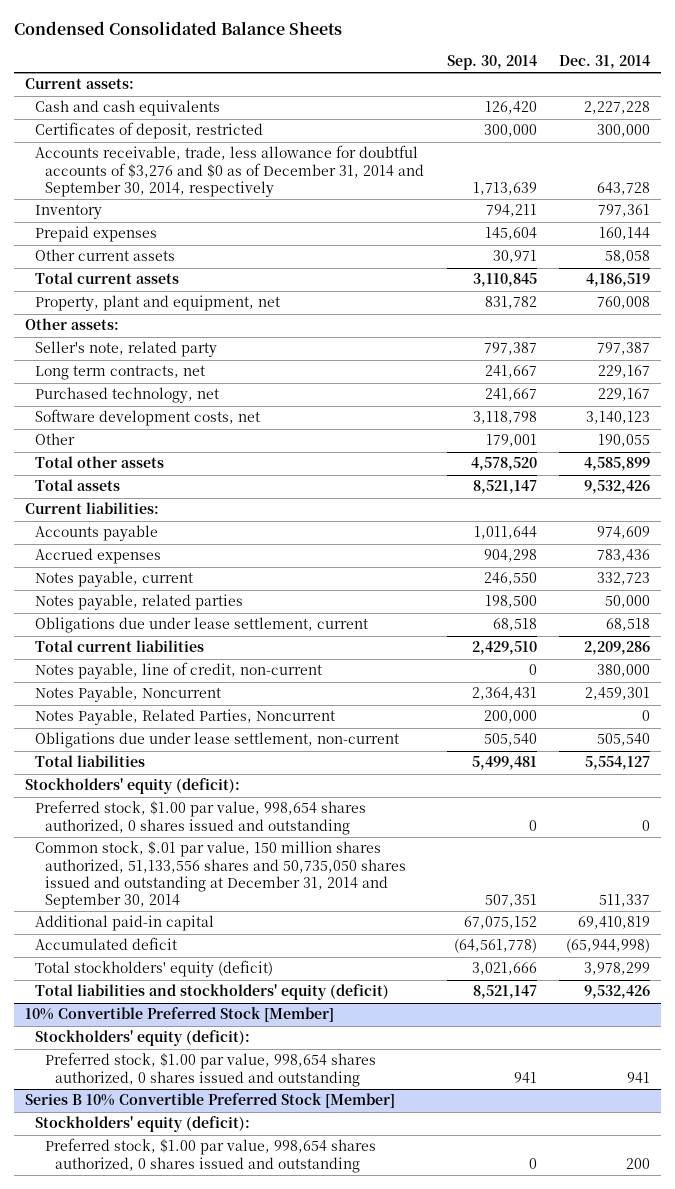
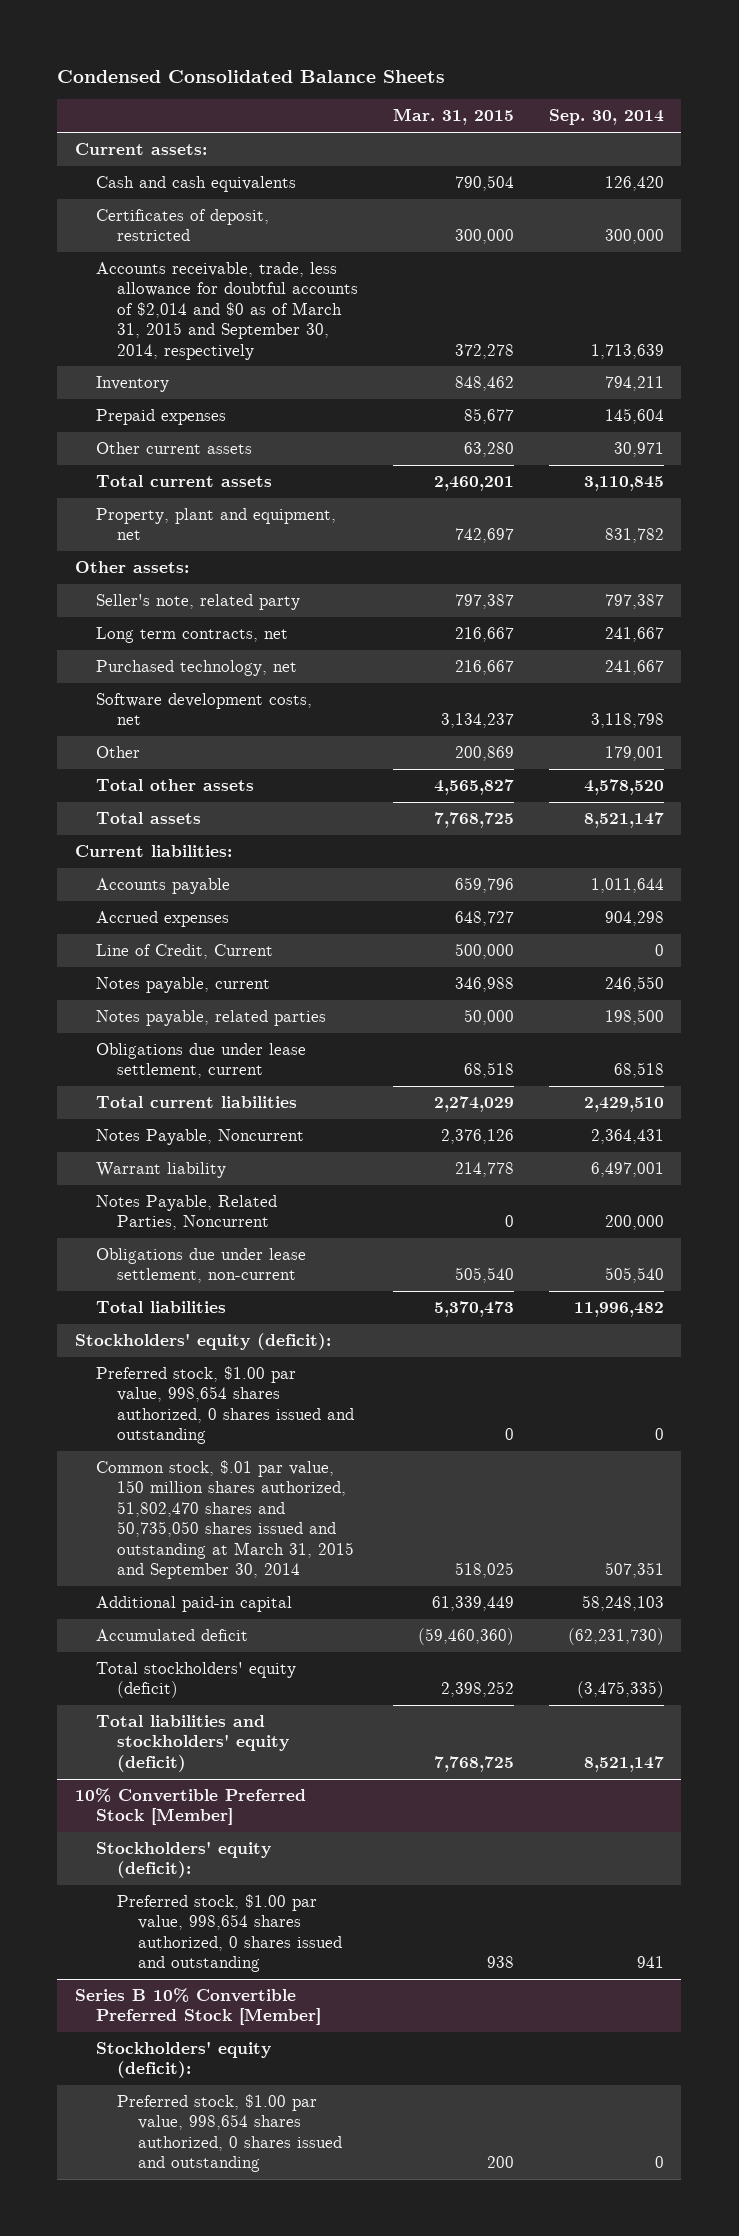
[558,54,650,69] Dec. 31, 2014 -> none
none -> [392,108,514,126] Mar. 31, 2015
[34,145,425,197] Accounts receivable, trade, less allowance for doubtful accounts of $3,276 and $0 as of December 31, 2014 and September 30, 2014, respectively -> [95,262,358,360] Accounts receivable, trade, less allowance for doubtful accounts of $2,014 and $0 as of March 31, 2015 and September 30, 2014, respectively
none -> [95,944,273,960] Line of Credit, Current
[34,662,322,680] Notes payable, line of credit, non-current -> none
none -> [95,1162,226,1179] Warrant liability
[471,756,537,771] 5,499,481 -> [573,1302,664,1318] 11,996,482
[34,841,407,909] Common stock, $.01 par value, 150 million shares authorized, 51,133,556 shares and 50,735,050 shares issued and outstanding at December 31, 2014 and September 30, 2014 -> [95,1460,354,1580] Common stock, $.01 par value, 150 million shares authorized, 51,802,470 shares and 50,735,050 shares issued and outstanding at March 31, 2015 and September 30, 2014
[463,916,537,930] 67,075,152 -> [581,1595,664,1612] 58,248,103
[453,938,537,954] (64,561,778) -> [567,1628,664,1646] (62,231,730)
[471,962,537,976] 3,021,666 -> [576,1681,664,1699] (3,475,335)

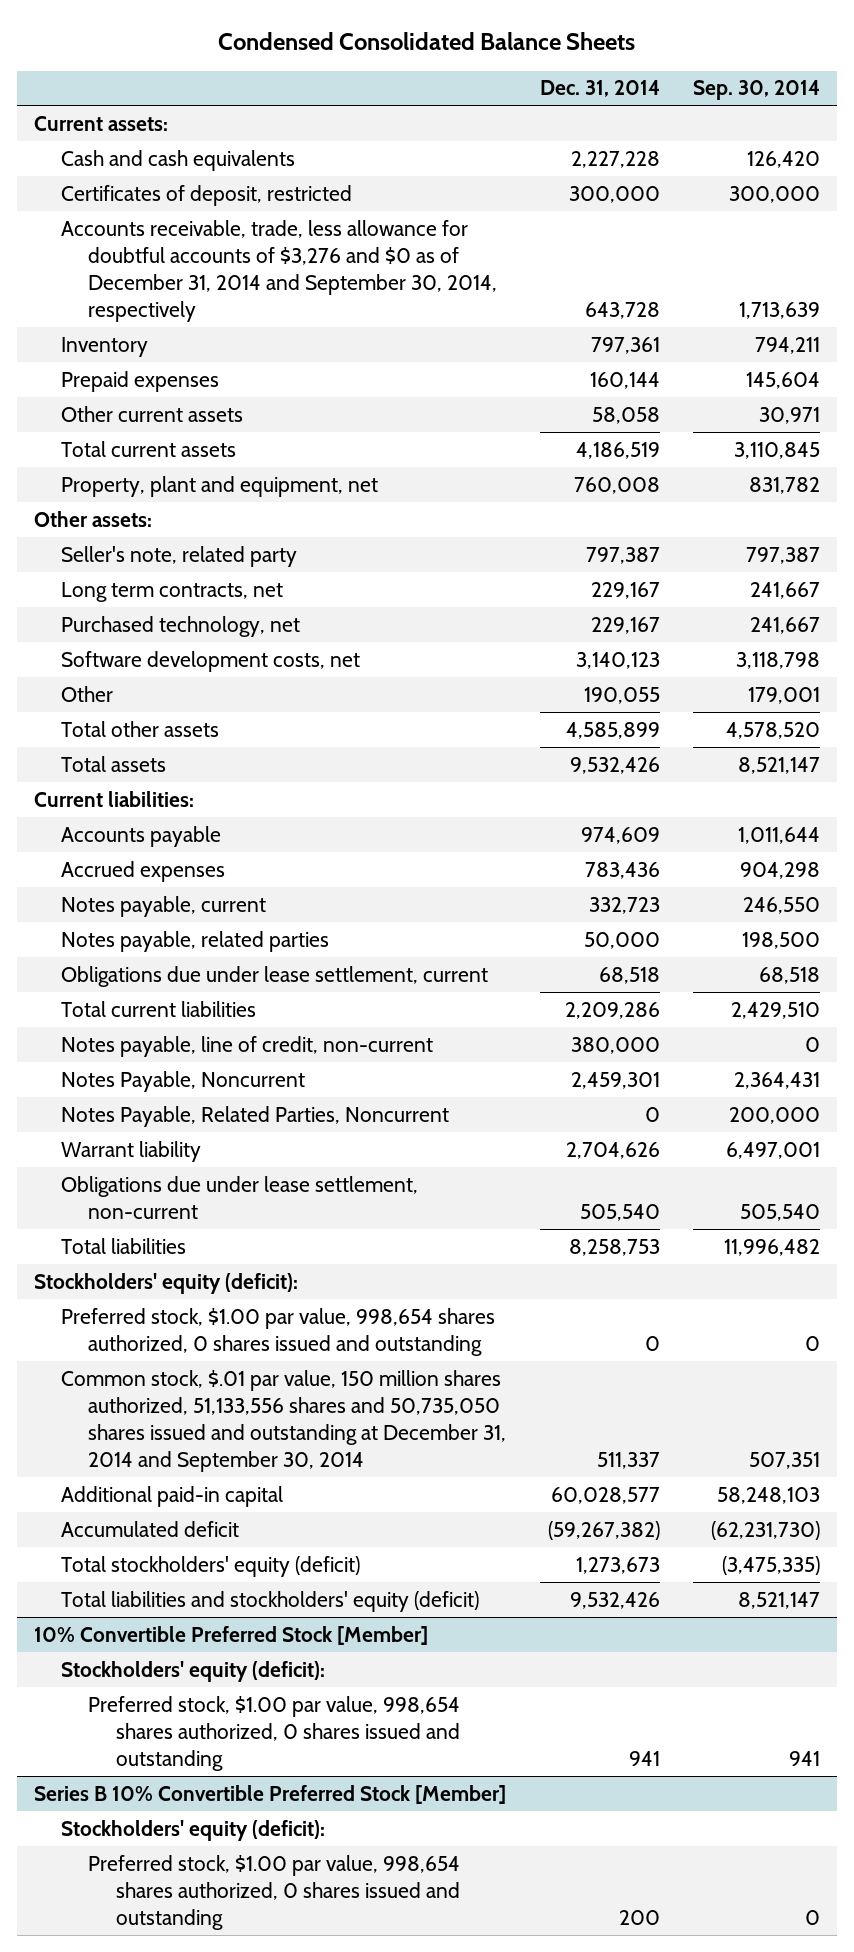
[392,108,514,126] Mar. 31, 2015 -> none
none -> [539,80,660,98] Dec. 31, 2014
[95,262,358,360] Accounts receivable, trade, less allowance for doubtful accounts of $2,014 and $0 as of March 31, 2015 and September 30, 2014, respectively -> [61,219,498,322] Accounts receivable, trade, less allowance for doubtful accounts of $3,276 and $0 as of December 31, 2014 and September 30, 2014, respectively
[95,944,273,960] Line of Credit, Current -> none
none -> [61,1035,434,1057] Notes payable, line of credit, non-current
[95,1162,226,1179] Warrant liability -> [61,1140,202,1162] Warrant liability
[95,1460,354,1580] Common stock, $.01 par value, 150 million shares authorized, 51,802,470 shares and 50,735,050 shares issued and outstanding at March 31, 2015 and September 30, 2014 -> [61,1369,507,1472] Common stock, $.01 par value, 150 million shares authorized, 51,133,556 shares and 50,735,050 shares issued and outstanding at December 31, 2014 and September 30, 2014

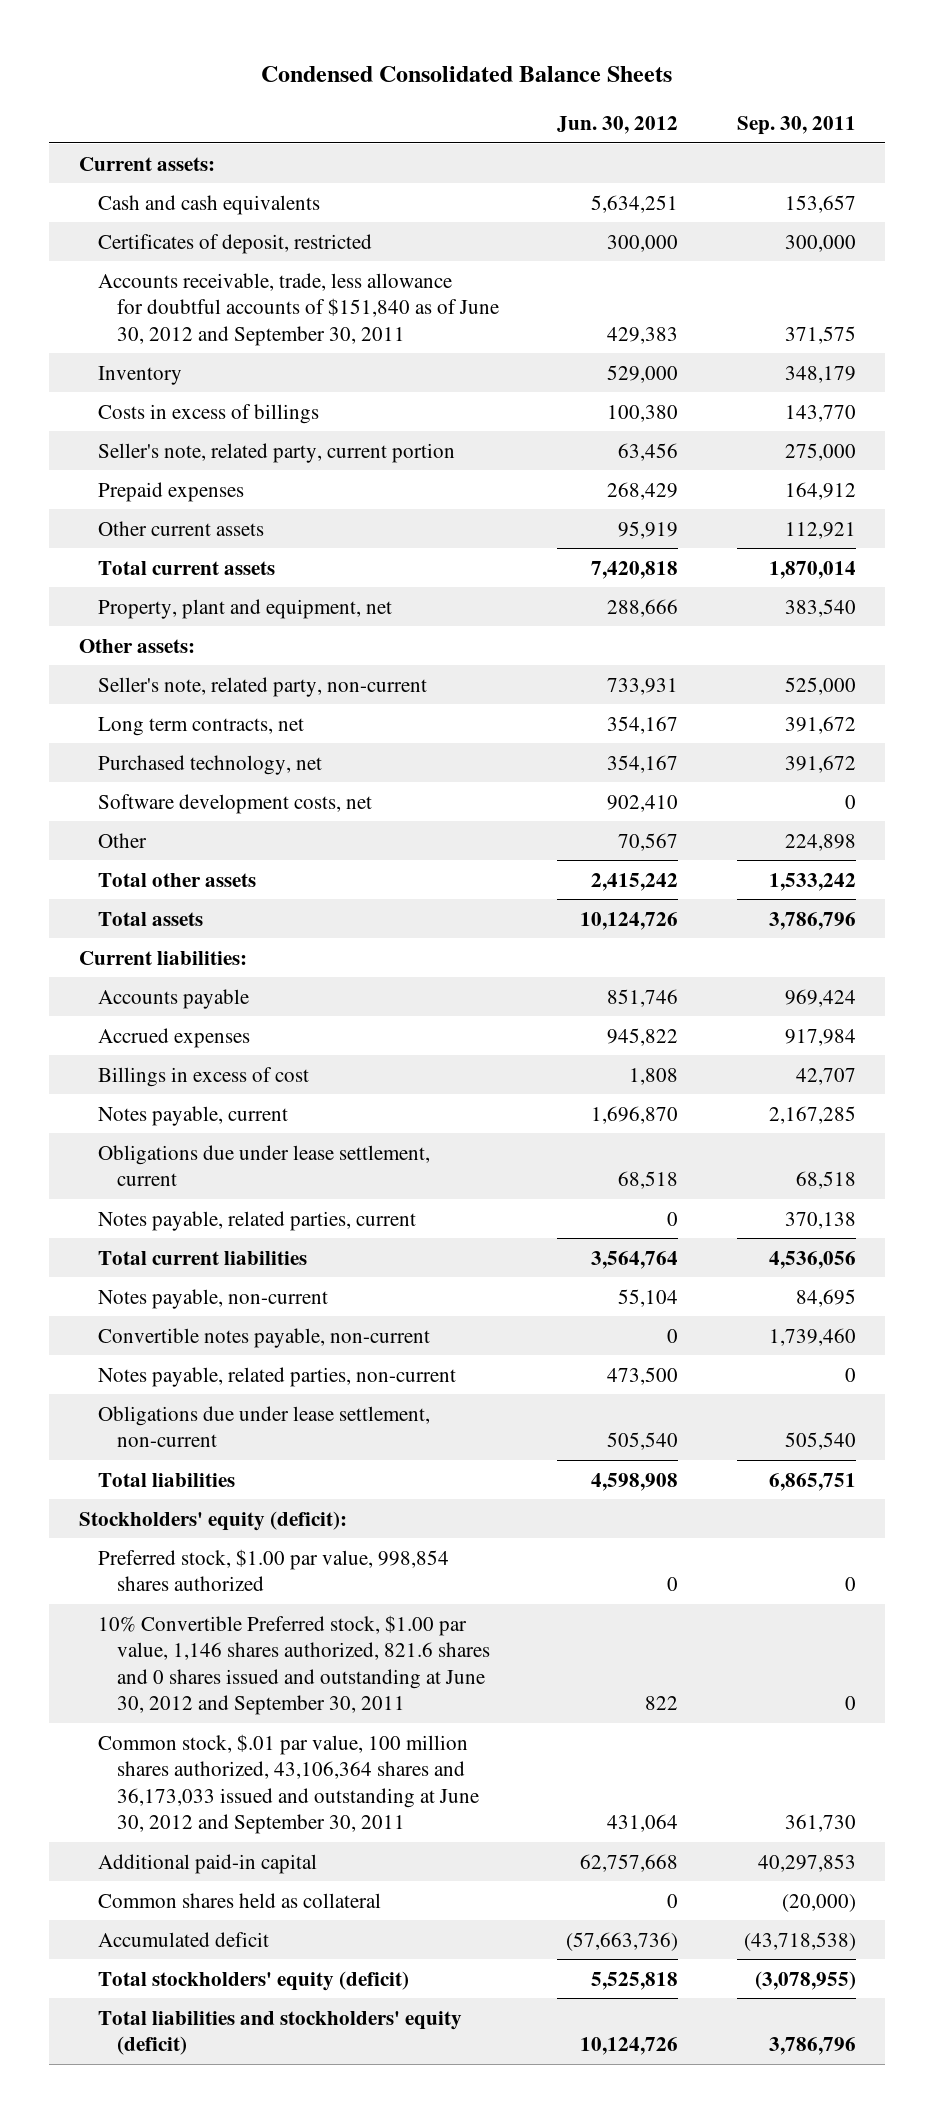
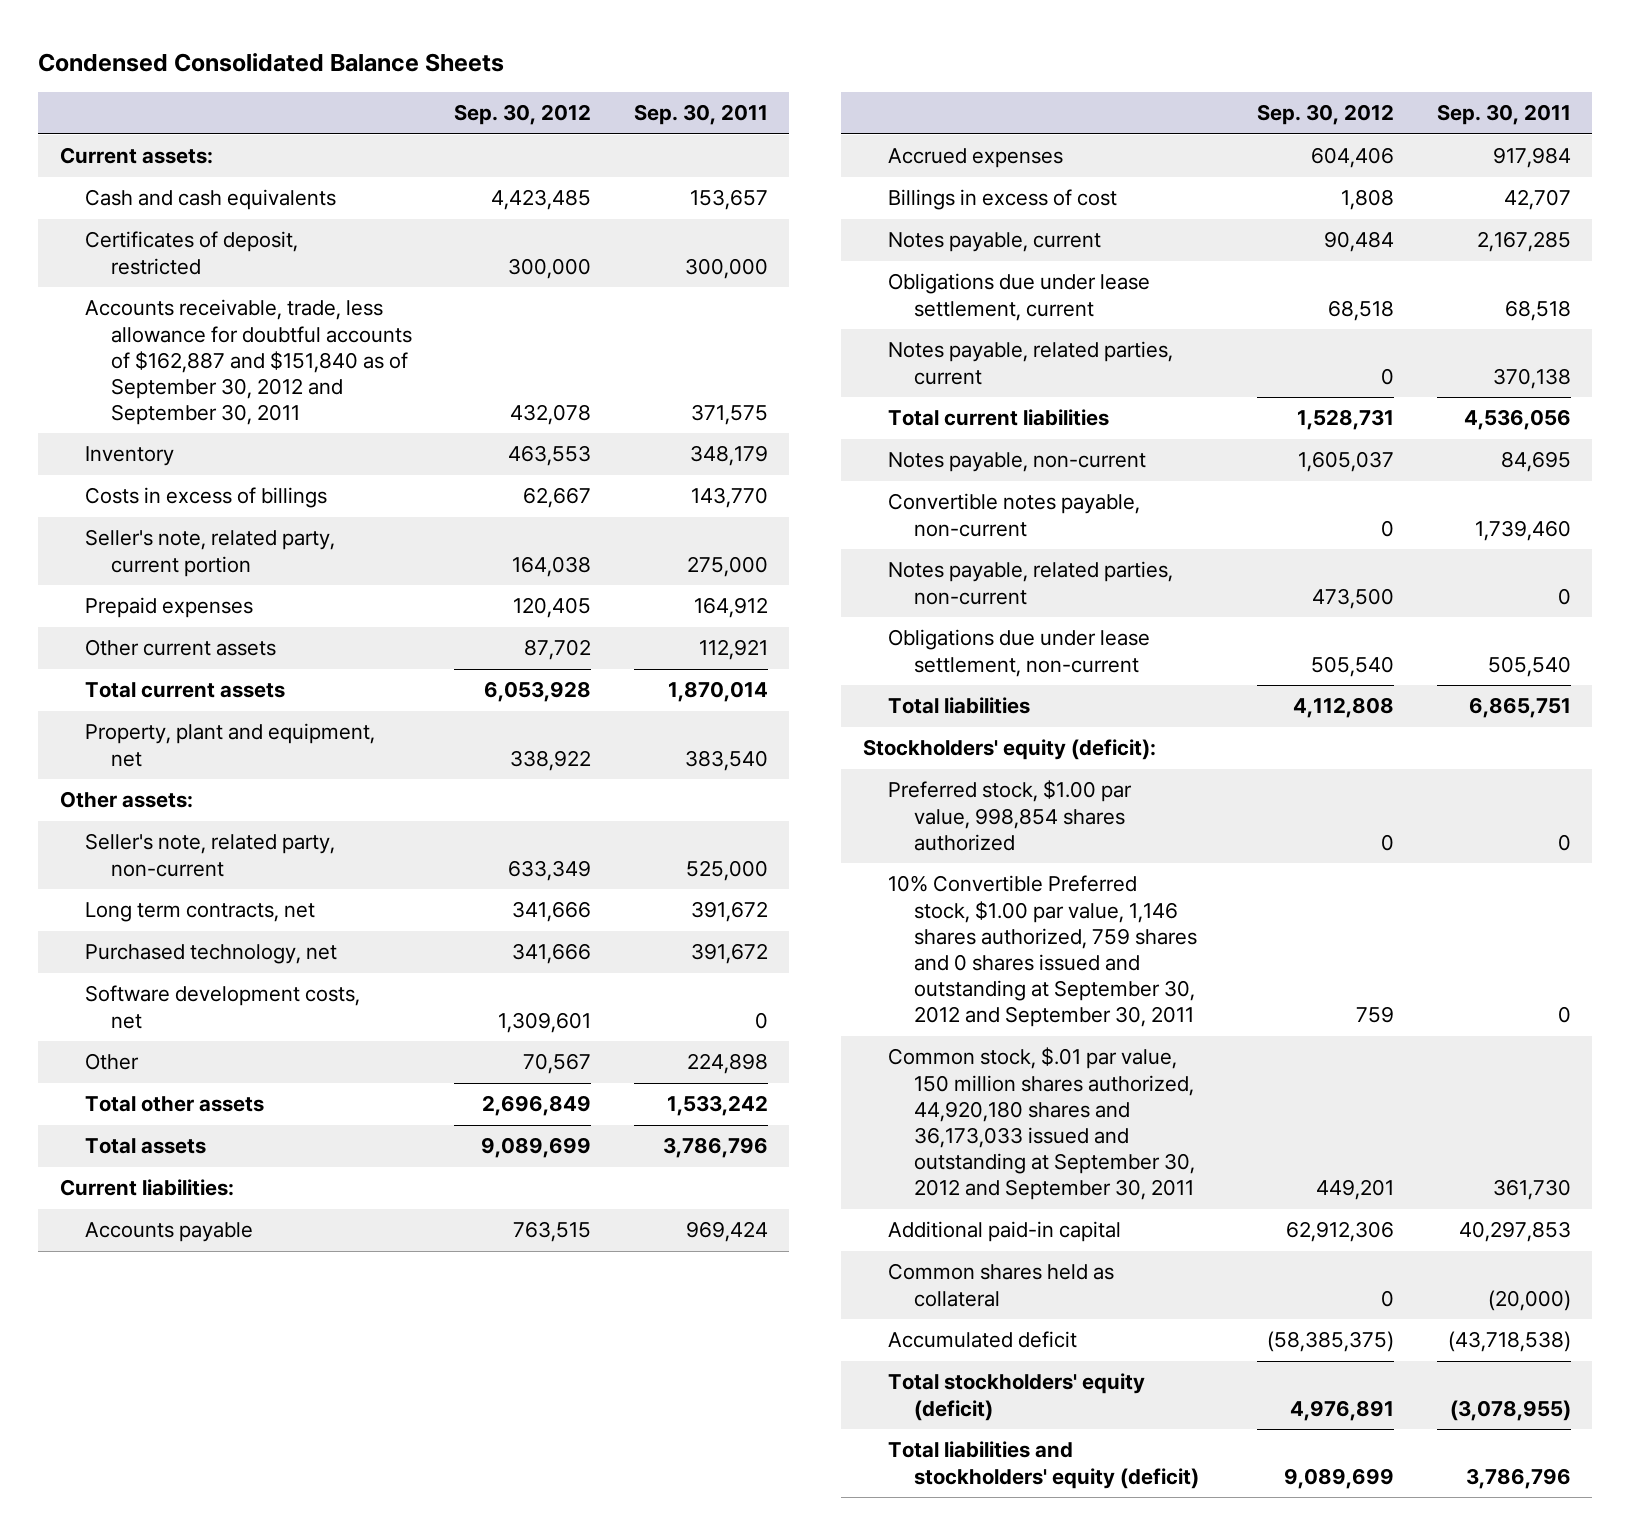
[557,115,679,134] Jun. 30, 2012 -> none
none -> [454,104,592,126] Sep. 30, 2012
[97,272,499,346] Accounts receivable, trade, less allowance for doubtful accounts of $151,840 as of June 30, 2012 and September 30, 2011 -> [85,299,412,426] Accounts receivable, trade, less allowance for doubtful accounts of $162,887 and $151,840 as of September 30, 2012 and September 30, 2011
[97,1614,490,1715] 10% Convertible Preferred stock, $1.00 par value, 1,146 shares authorized, 821.6 shares and 0 shares issued and outstanding at June 30, 2012 and September 30, 2011 -> [888,875,1197,1028] 10% Convertible Preferred stock, $1.00 par value, 1,146 shares authorized, 759 shares and 0 shares issued and outstanding at September 30, 2012 and September 30, 2011
[97,1733,479,1834] Common stock, $.01 par value, 100 million shares authorized, 43,106,364 shares and 36,173,033 issued and outstanding at June 30, 2012 and September 30, 2011 -> [888,1047,1195,1201] Common stock, $.01 par value, 150 million shares authorized, 44,920,180 shares and 36,173,033 issued and outstanding at September 30, 2012 and September 30, 2011

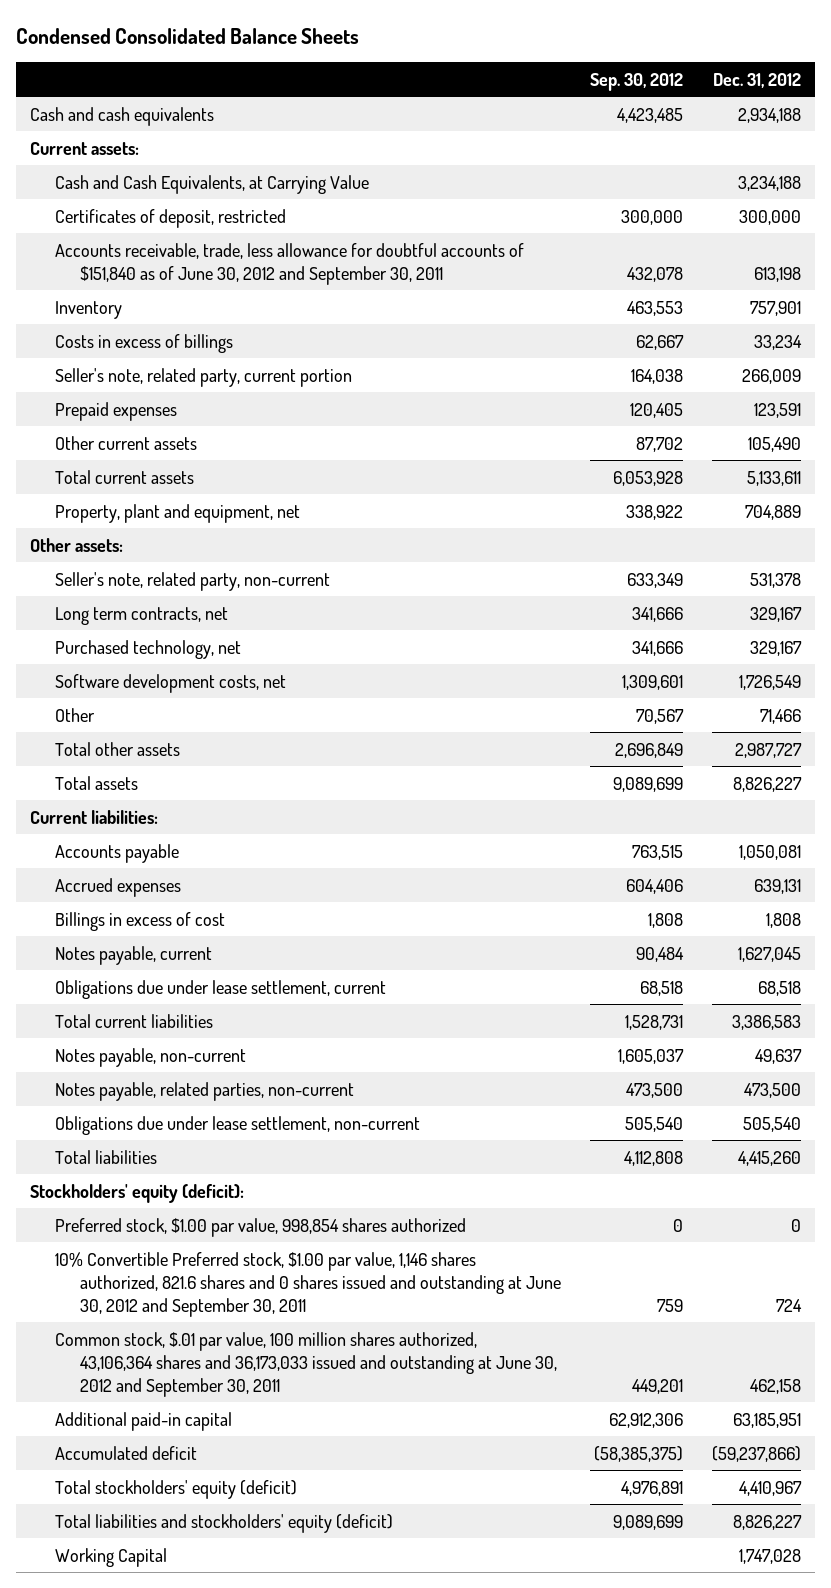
[633,104,768,126] Sep. 30, 2011 -> none
none -> [713,72,802,88] Dec. 31, 2012
[59,147,213,165] Current assets: -> [30,141,140,155] Current assets:
none -> [55,174,370,194] Cash and Cash Equivalents, at Carrying Value
[85,299,412,426] Accounts receivable, trade, less allowance for doubtful accounts of $162,887 and $151,840 as of September 30, 2012 and September 30, 2011 -> [55,242,525,285] Accounts receivable, trade, less allowance for doubtful accounts of $151,840 as of June 30, 2012 and September 30, 2011
[888,341,1174,385] Notes payable, related parties, current -> none
[888,493,1141,537] Convertible notes payable, non-current -> none
[888,875,1197,1028] 10% Convertible Preferred stock, $1.00 par value, 1,146 shares authorized, 759 shares and 0 shares issued and outstanding at September 30, 2012 and September 30, 2011 -> [55,1251,562,1317] 10% Convertible Preferred stock, $1.00 par value, 1,146 shares authorized, 821.6 shares and 0 shares issued and outstanding at June 30, 2012 and September 30, 2011
[888,1047,1195,1201] Common stock, $.01 par value, 150 million shares authorized, 44,920,180 shares and 36,173,033 issued and outstanding at September 30, 2012 and September 30, 2011 -> [55,1331,558,1397] Common stock, $.01 par value, 100 million shares authorized, 43,106,364 shares and 36,173,033 issued and outstanding at June 30, 2012 and September 30, 2011
[888,1263,1115,1307] Common shares held as collateral -> none
none -> [55,1547,168,1567] Working Capital

